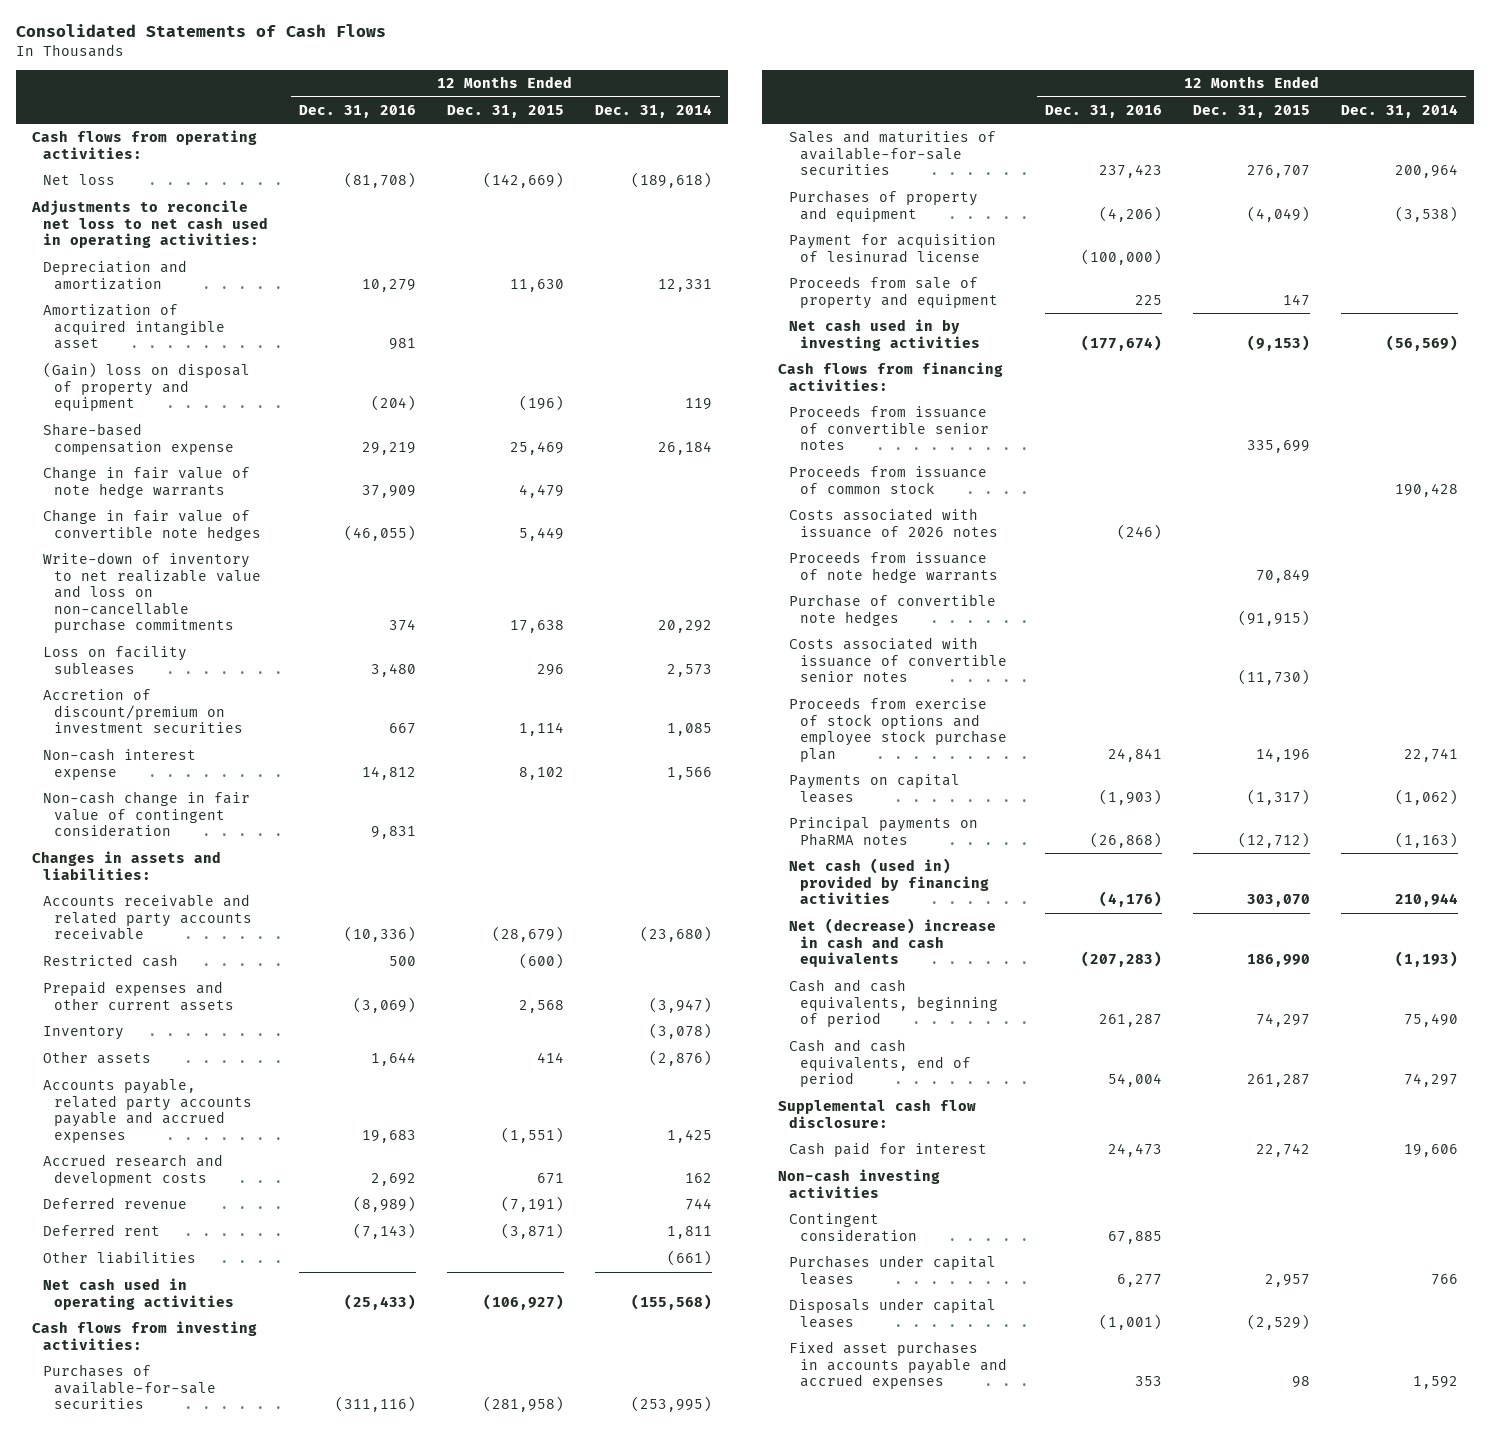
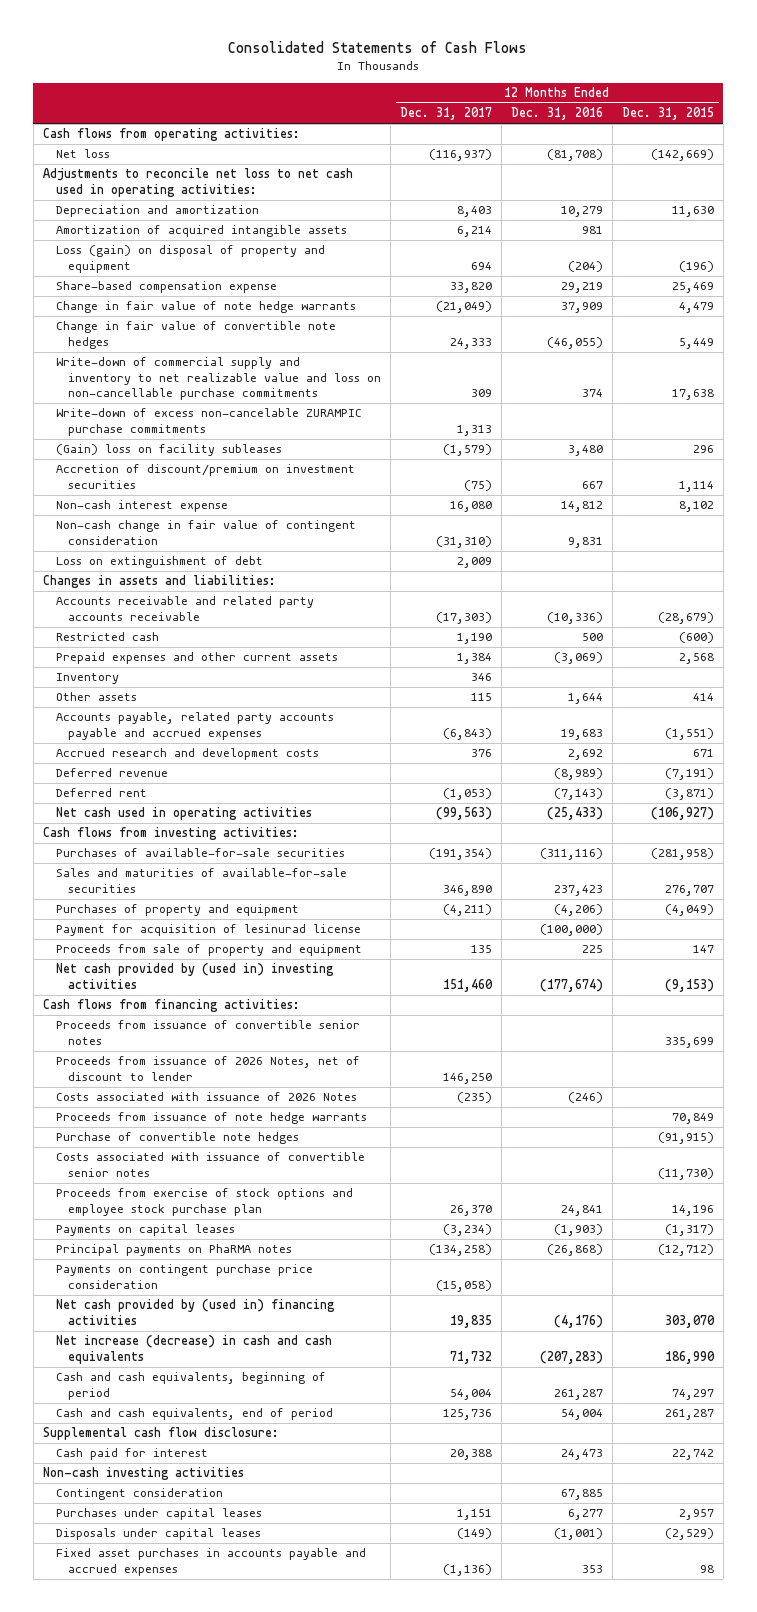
[595,103,713,118] Dec. 31, 2014 -> none
none -> [400,107,493,121] Dec. 31, 2017
[42,304,226,350] Amortization of acquired intangible asset -> [55,225,347,238] Amortization of acquired intangible assets
[42,362,250,412] (Gain) loss on disposal of property and equipment -> [55,245,325,273] Loss (gain) on disposal of property and equipment
[42,552,262,634] Write-down of inventory to net realizable value and loss on non-cancellable purchase commitments -> [55,357,382,401] Write-down of commercial supply and inventory to net realizable value and loss on non-cancellable purchase commitments
none -> [55,408,362,436] Write-down of excess non-cancelable ZURAMPIC purchase commitments
[42,646,187,675] Loss on facility subleases -> [55,444,282,457] (Gain) loss on facility subleases
none -> [55,556,263,569] Loss on extinguishment of debt
[42,1251,196,1265] Other liabilities -> none
[788,319,981,351] Net cash used in by investing activities -> [55,963,334,989] Net cash provided by (used in) investing activities
[788,465,987,494] Proceeds from issuance of common stock -> none
none -> [55,1056,360,1081] Proceeds from issuance of 2026 Notes, net of discount to lender
[788,508,999,538] Costs associated with issuance of 2026 notes -> [55,1092,357,1102] Costs associated with issuance of 2026 Notes
none -> [55,1264,313,1289] Payments on contingent purchase price consideration
[788,858,990,905] Net cash (used in) provided by financing activities -> [55,1299,335,1325] Net cash provided by (used in) financing activities
[788,918,996,968] Net (decrease) increase in cash and cash equivalents -> [55,1335,332,1364] Net increase (decrease) in cash and cash equivalents

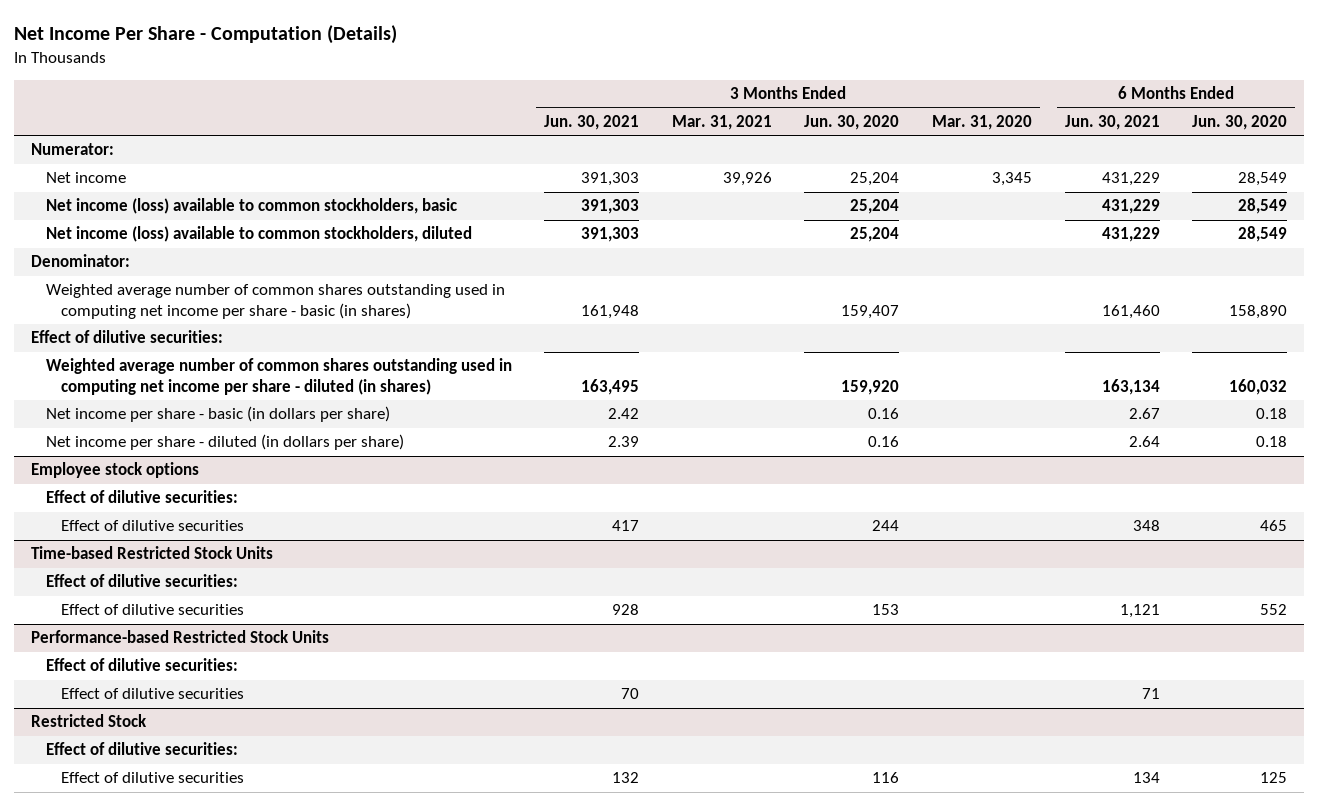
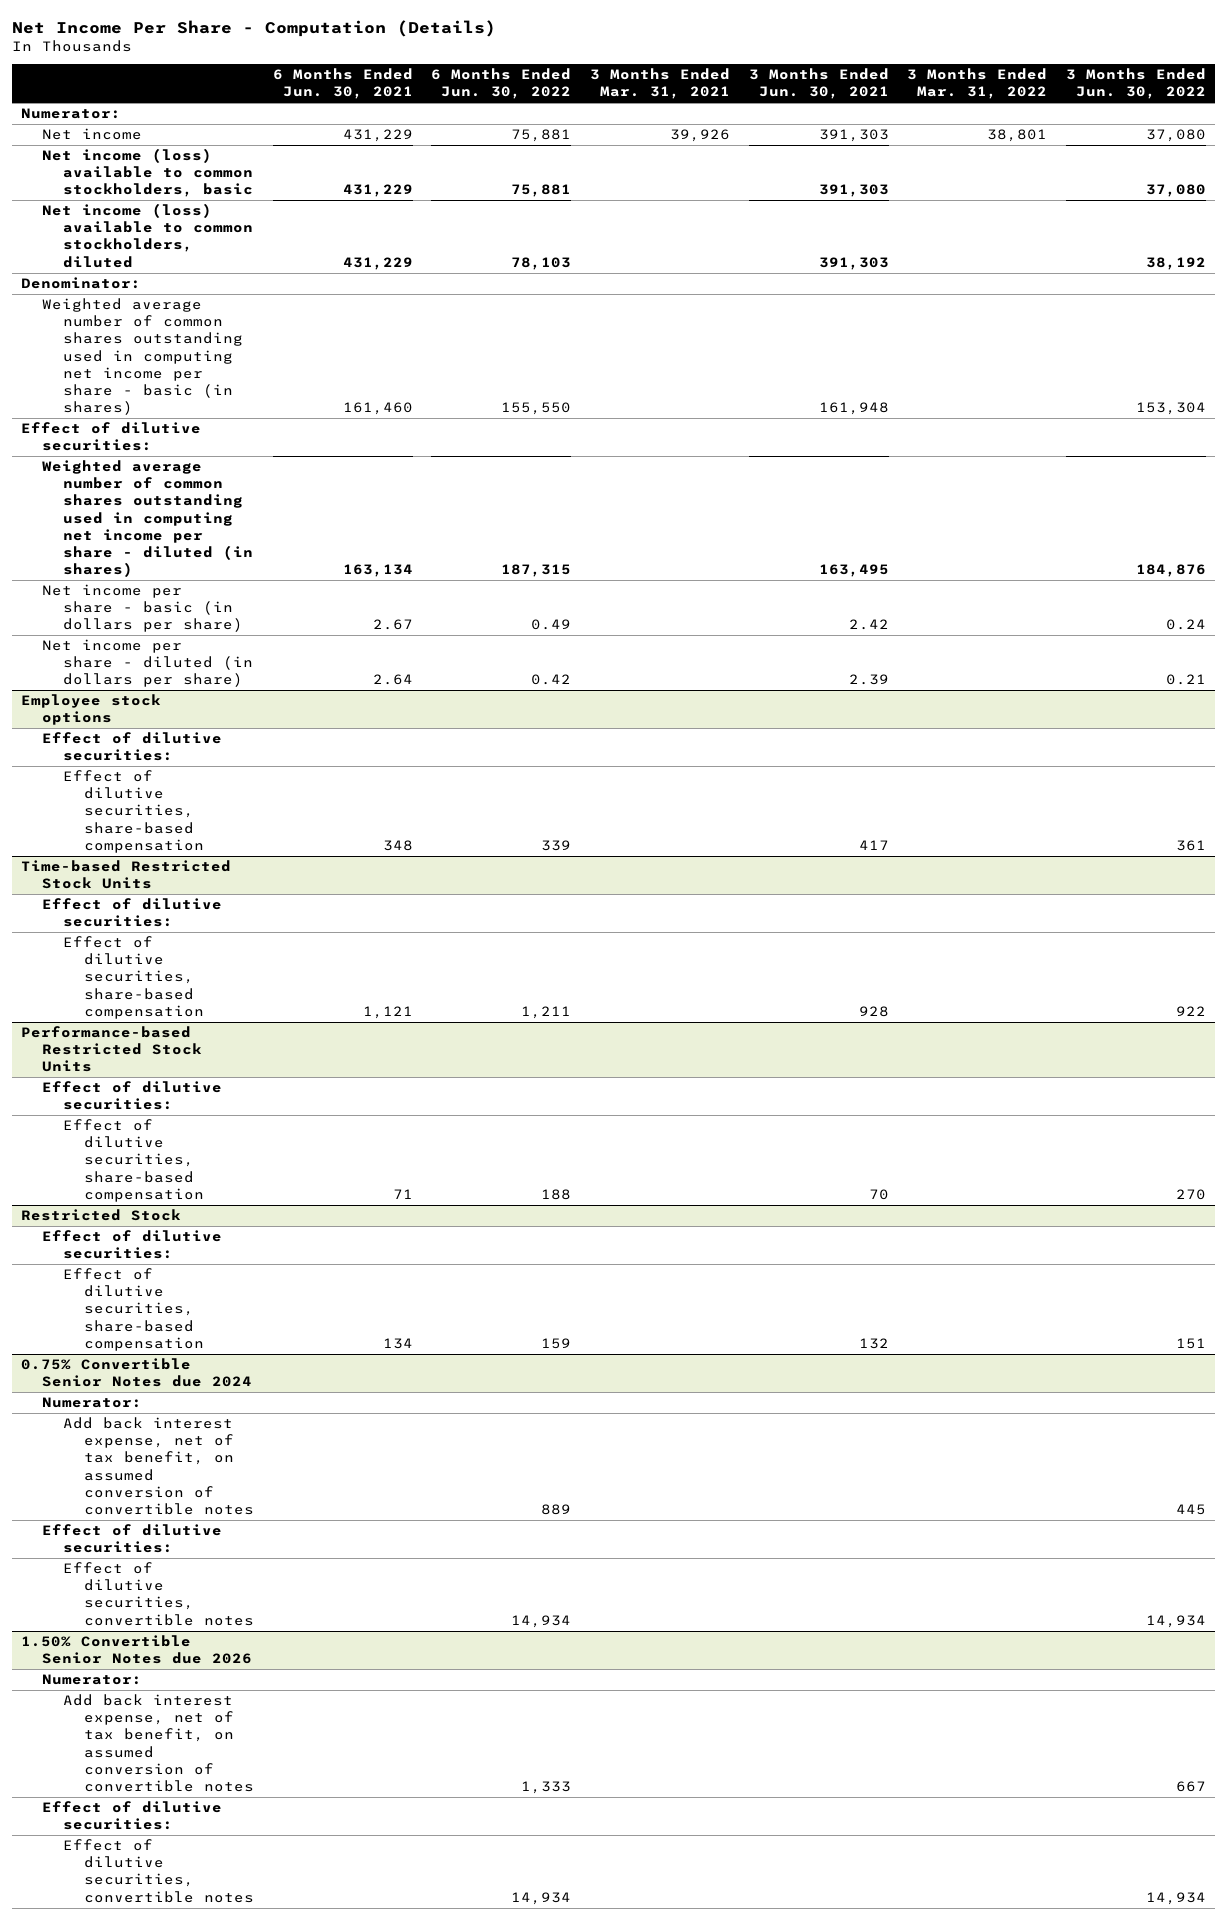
[804,114,900,130] Jun. 30, 2020 -> none
[932,114,1033,130] Mar. 31, 2020 -> none
[1192,114,1288,130] Jun. 30, 2020 -> none
none -> [431,68,572,100] 6 Months Ended Jun. 30, 2022
none -> [907,68,1048,100] 3 Months Ended Mar. 31, 2022
none -> [1065,68,1206,100] 3 Months Ended Jun. 30, 2022
[60,520,244,532] Effect of dilutive securities -> [62,770,204,853] Effect of dilutive securities, share-based compensation
[60,604,244,616] Effect of dilutive securities -> [62,936,204,1019] Effect of dilutive securities, share-based compensation
[60,688,244,700] Effect of dilutive securities -> [62,1119,204,1202] Effect of dilutive securities, share-based compensation
[60,772,244,784] Effect of dilutive securities -> [62,1268,204,1351] Effect of dilutive securities, share-based compensation
none -> [21,1358,253,1388] 0.75% Convertible Senior Notes due 2024
none -> [42,1397,143,1409] Numerator:
none -> [62,1417,254,1515] Add back interest expense, net of tax benefit, on assumed conversion of convertible notes
none -> [42,1524,223,1554] Effect of dilutive securities:
none -> [62,1562,254,1626] Effect of dilutive securities, convertible notes
none -> [21,1635,253,1665] 1.50% Convertible Senior Notes due 2026
none -> [42,1674,143,1686] Numerator:
none -> [62,1694,254,1792] Add back interest expense, net of tax benefit, on assumed conversion of convertible notes
none -> [42,1801,223,1831] Effect of dilutive securities:
none -> [62,1839,254,1903] Effect of dilutive securities, convertible notes

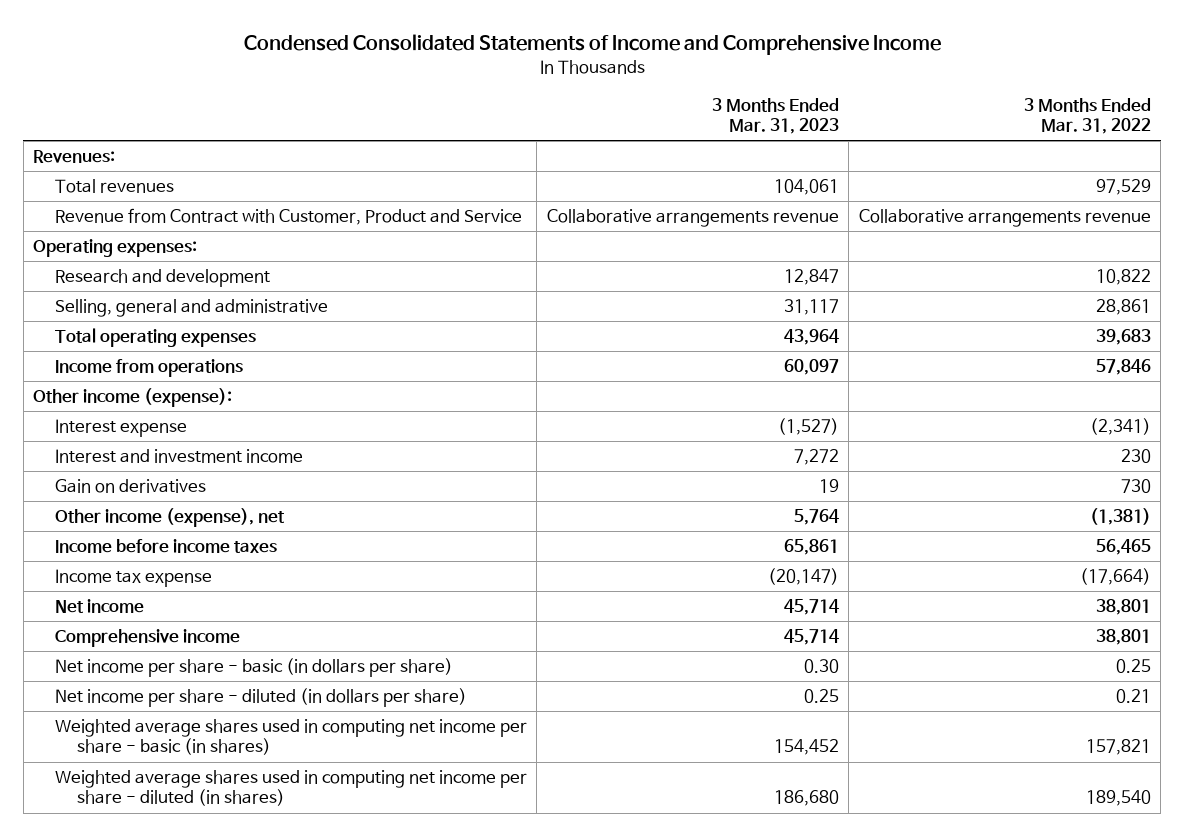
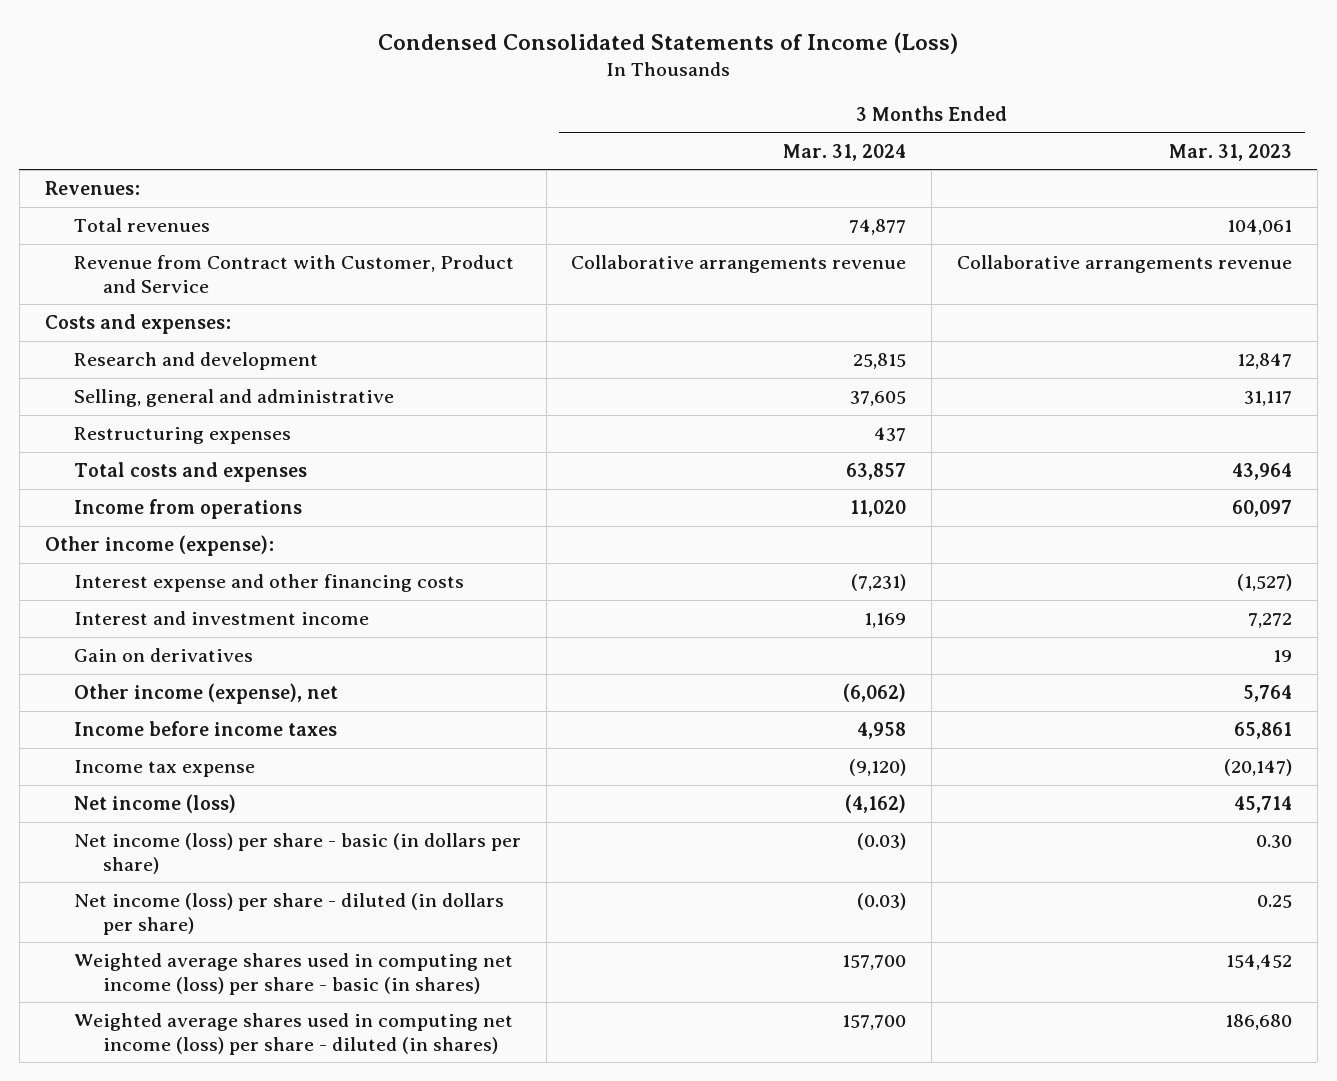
[243,33,941,55] Condensed Consolidated Statements of Income and Comprehensive Income -> [378,31,959,54] Condensed Consolidated Statements of Income (Loss)
[1023,97,1151,135] 3 Months Ended Mar. 31, 2022 -> none
none -> [783,143,907,161] Mar. 31, 2024
[33,239,198,258] Operating expenses: -> [44,314,231,335] Costs and expenses:
none -> [73,427,291,445] Restructuring expenses
[54,328,256,348] Total operating expenses -> [73,462,307,483] Total costs and expenses
[54,419,187,438] Interest expense -> [73,574,464,593] Interest expense and other financing costs
[54,629,240,648] Comprehensive income -> none
[54,599,144,614] Net income -> [73,794,236,814] Net income (loss)
[54,658,453,678] Net income per share - basic (in dollars per share) -> [73,833,521,874] Net income (loss) per share - basic (in dollars per share)
[54,688,467,708] Net income per share - diluted (in dollars per share) -> [73,893,504,935] Net income (loss) per share - diluted (in dollars per share)
[54,719,527,756] Weighted average shares used in computing net income per share - basic (in shares) -> [73,953,513,995] Weighted average shares used in computing net income (loss) per share - basic (in shares)
[54,770,527,807] Weighted average shares used in computing net income per share - diluted (in shares) -> [73,1013,513,1055] Weighted average shares used in computing net income (loss) per share - diluted (in shares)

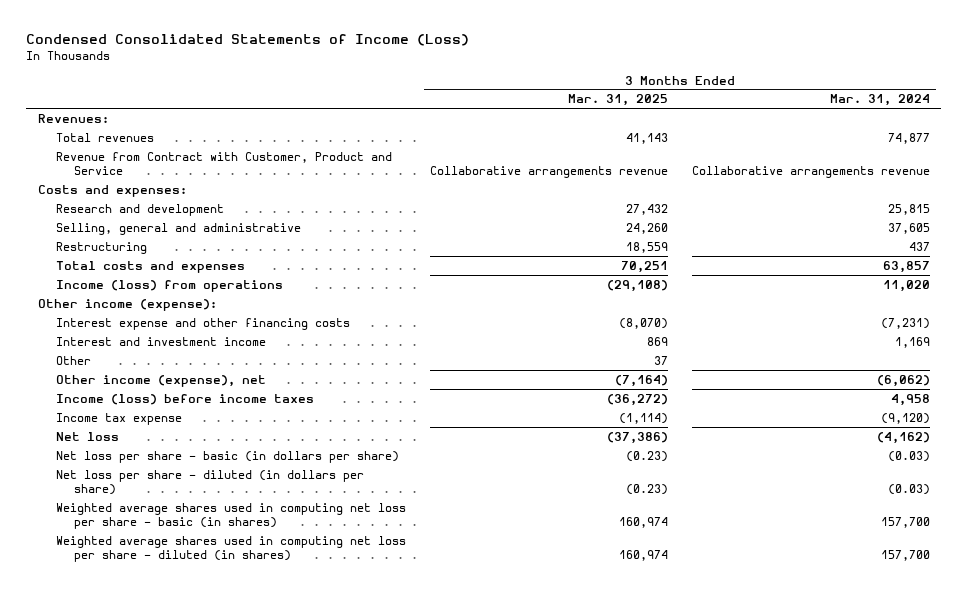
[1169,143,1293,161] Mar. 31, 2023 -> none
none -> [567,94,668,107] Mar. 31, 2025
[73,427,291,445] Restructuring expenses -> [56,241,148,254] Restructuring
[73,499,302,520] Income from operations -> [56,279,284,292] Income (loss) from operations
[73,648,253,663] Gain on derivatives -> none
none -> [56,355,92,365] Other
[73,721,337,737] Income before income taxes -> [56,393,315,405] Income (loss) before income taxes
[73,794,236,814] Net income (loss) -> [56,431,120,441] Net loss
[73,833,521,874] Net income (loss) per share - basic (in dollars per share) -> [56,450,400,463] Net loss per share - basic (in dollars per share)
[73,893,504,935] Net income (loss) per share - diluted (in dollars per share) -> [56,469,365,495] Net loss per share - diluted (in dollars per share)
[73,953,513,995] Weighted average shares used in computing net income (loss) per share - basic (in shares) -> [56,502,407,529] Weighted average shares used in computing net loss per share - basic (in shares)
[73,1013,513,1055] Weighted average shares used in computing net income (loss) per share - diluted (in shares) -> [56,535,407,562] Weighted average shares used in computing net loss per share - diluted (in shares)

